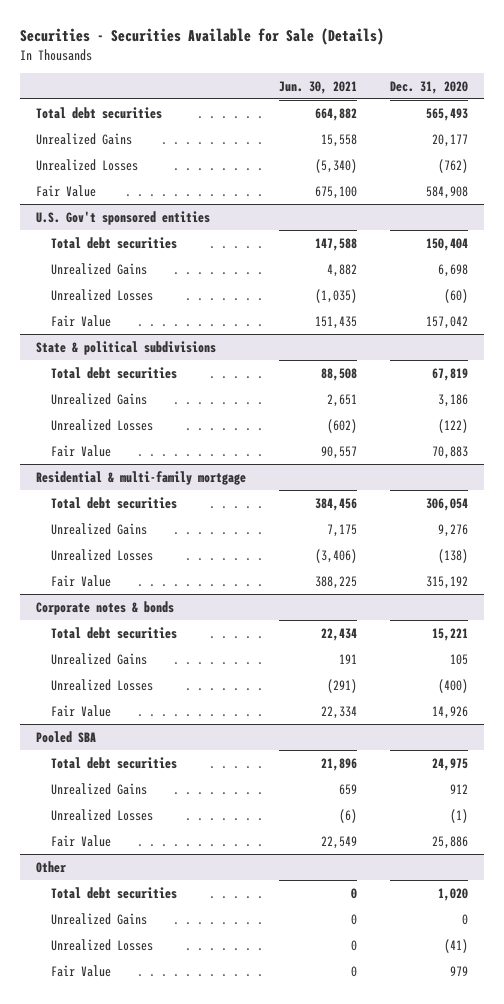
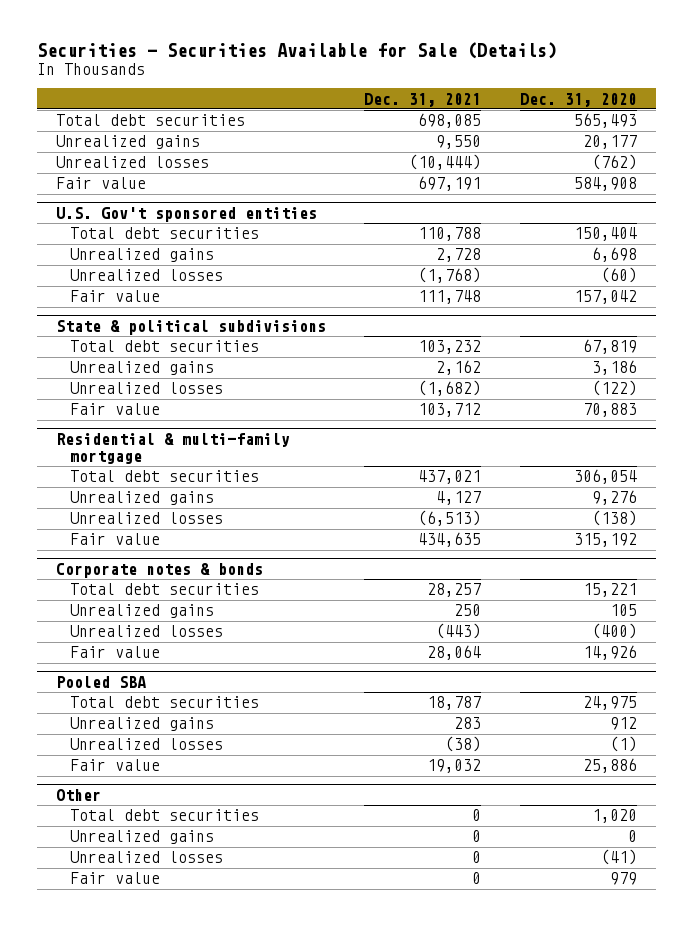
[279,80,358,94] Jun. 30, 2021 -> none
none -> [364,92,482,107] Dec. 31, 2021
[36,132,133,145] Unrealized Gains -> [55,135,200,150] Unrealized gains
[36,158,139,171] Unrealized Losses -> [55,156,209,169] Unrealized losses
[36,184,97,197] Fair Value -> [55,177,146,190] Fair value
[50,262,147,275] Unrealized Gains -> [69,248,214,263] Unrealized gains
[50,288,153,301] Unrealized Losses -> [69,269,223,282] Unrealized losses
[50,314,111,327] Fair Value -> [69,290,160,303] Fair value
[50,392,147,405] Unrealized Gains -> [69,361,214,376] Unrealized gains
[50,418,153,431] Unrealized Losses -> [69,382,223,395] Unrealized losses
[50,444,111,457] Fair Value -> [69,403,160,416] Fair value
[50,522,147,535] Unrealized Gains -> [69,491,214,506] Unrealized gains
[50,548,153,561] Unrealized Losses -> [69,512,223,525] Unrealized losses
[50,574,111,587] Fair Value -> [69,533,160,546] Fair value
[50,652,147,665] Unrealized Gains -> [69,604,214,619] Unrealized gains
[50,678,153,691] Unrealized Losses -> [69,625,223,638] Unrealized losses
[50,704,111,717] Fair Value -> [69,646,160,659] Fair value
[50,782,147,795] Unrealized Gains -> [69,717,214,732] Unrealized gains
[50,808,153,821] Unrealized Losses -> [69,738,223,751] Unrealized losses
[50,834,111,847] Fair Value -> [69,759,160,772] Fair value
[50,912,147,925] Unrealized Gains -> [69,830,214,845] Unrealized gains
[50,938,153,951] Unrealized Losses -> [69,851,223,864] Unrealized losses
[50,964,111,977] Fair Value -> [69,872,160,885] Fair value

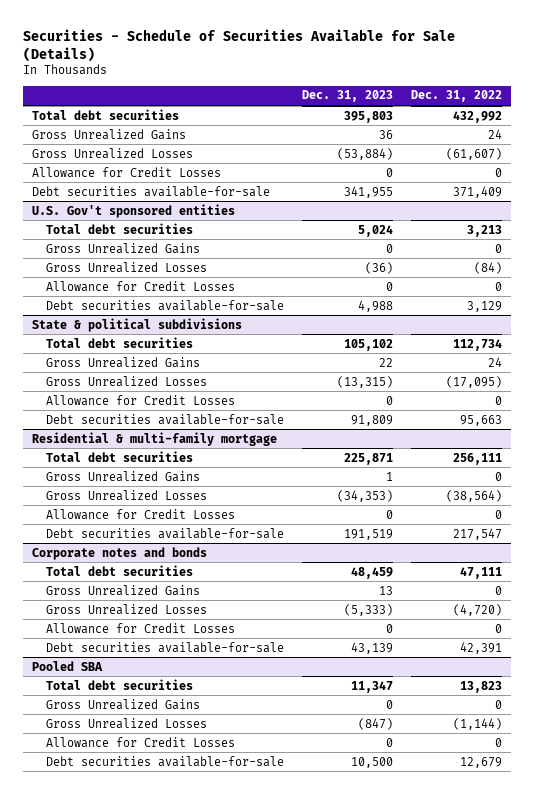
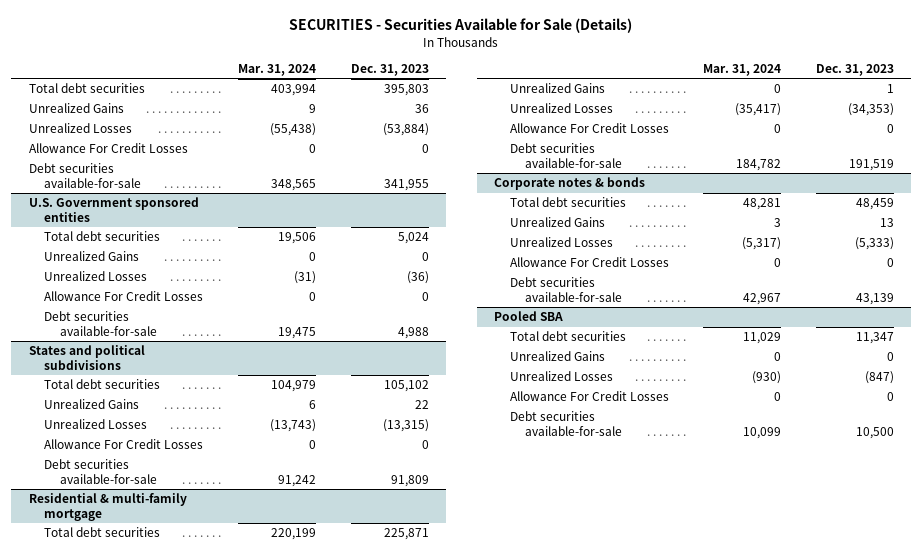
[23,29,456,62] Securities - Schedule of Securities Available for Sale (Details) -> [289,18,633,34] SECURITIES - Securities Available for Sale (Details)
[411,90,503,103] Dec. 31, 2022 -> none
none -> [238,64,317,77] Mar. 31, 2024
[32,128,187,140] Gross Unrealized Gains -> [28,103,124,114] Unrealized Gains
[32,147,194,159] Gross Unrealized Losses -> [28,123,132,134] Unrealized Losses
[32,166,222,178] Allowance for Credit Losses -> [28,143,188,154] Allowance For Credit Losses
[32,203,236,218] U.S. Gov't sponsored entities -> [28,197,199,222] U.S. Government sponsored entities
[46,242,201,254] Gross Unrealized Gains -> [44,251,140,262] Unrealized Gains
[46,261,208,273] Gross Unrealized Losses -> [44,271,148,282] Unrealized Losses
[46,280,236,292] Allowance for Credit Losses -> [44,291,204,302] Allowance For Credit Losses
[32,317,243,332] State & political subdivisions -> [28,345,145,370] States and political subdivisions
[46,356,201,368] Gross Unrealized Gains -> [44,399,140,410] Unrealized Gains
[46,375,208,387] Gross Unrealized Losses -> [44,419,148,430] Unrealized Losses
[46,394,236,406] Allowance for Credit Losses -> [44,439,204,450] Allowance For Credit Losses
[46,470,201,482] Gross Unrealized Gains -> [509,83,605,94] Unrealized Gains
[46,489,208,501] Gross Unrealized Losses -> [509,103,613,114] Unrealized Losses
[46,508,236,520] Allowance for Credit Losses -> [509,123,669,134] Allowance For Credit Losses
[32,546,208,560] Corporate notes and bonds -> [493,177,645,191] Corporate notes & bonds
[46,584,201,596] Gross Unrealized Gains -> [509,217,605,228] Unrealized Gains
[46,603,208,615] Gross Unrealized Losses -> [509,237,613,248] Unrealized Losses
[46,622,236,634] Allowance for Credit Losses -> [509,257,669,268] Allowance For Credit Losses
[46,698,201,710] Gross Unrealized Gains -> [509,351,605,362] Unrealized Gains
[46,717,208,729] Gross Unrealized Losses -> [509,371,613,382] Unrealized Losses
[46,736,236,748] Allowance for Credit Losses -> [509,391,669,402] Allowance For Credit Losses

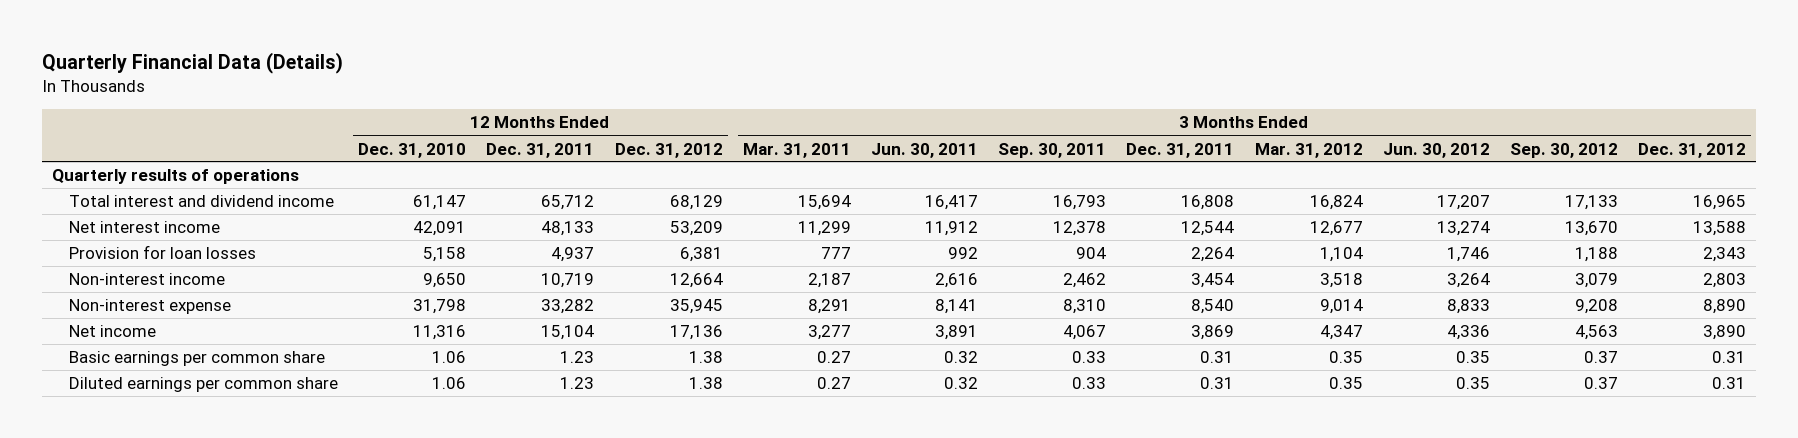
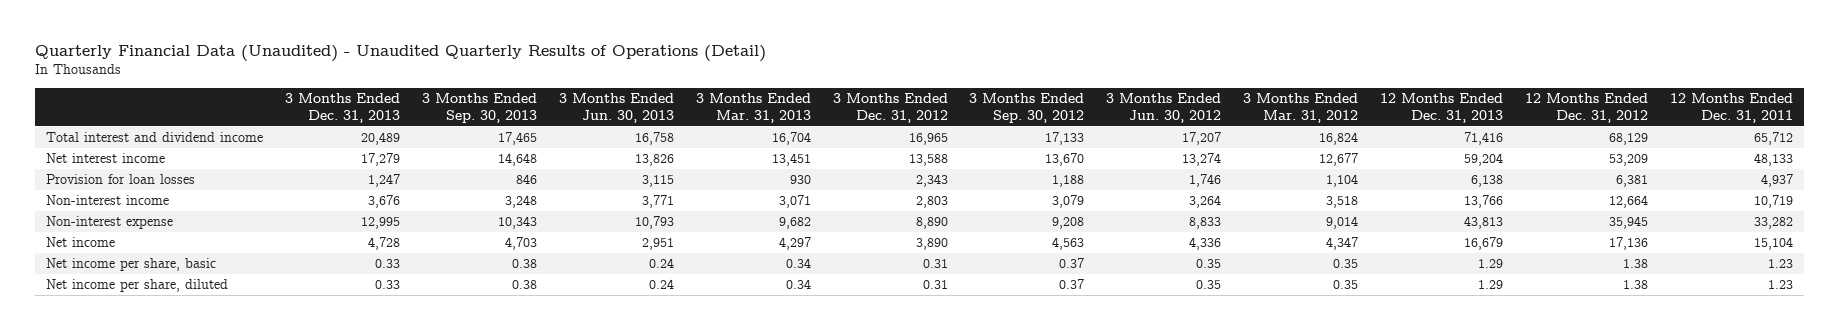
[42,51,344,74] Quarterly Financial Data (Details) -> [35,45,767,63] Quarterly Financial Data (Unaudited) - Unaudited Quarterly Results of Operations (Detail)
[358,142,467,158] Dec. 31, 2010 -> none
[742,142,851,158] Mar. 31, 2011 -> none
[870,142,978,158] Jun. 30, 2011 -> none
[998,142,1107,158] Sep. 30, 2011 -> none
[1126,142,1235,158] Dec. 31, 2011 -> none
none -> [285,92,401,124] 3 Months Ended Dec. 31, 2013
none -> [422,92,538,124] 3 Months Ended Sep. 30, 2013
none -> [558,92,674,124] 3 Months Ended Jun. 30, 2013
none -> [695,92,811,124] 3 Months Ended Mar. 31, 2013
none -> [1379,92,1503,124] 12 Months Ended Dec. 31, 2013
[52,169,300,185] Quarterly results of operations -> none
[68,351,325,367] Basic earnings per common share -> [46,258,217,272] Net income per share, basic
[68,377,338,393] Diluted earnings per common share -> [46,279,229,293] Net income per share, diluted

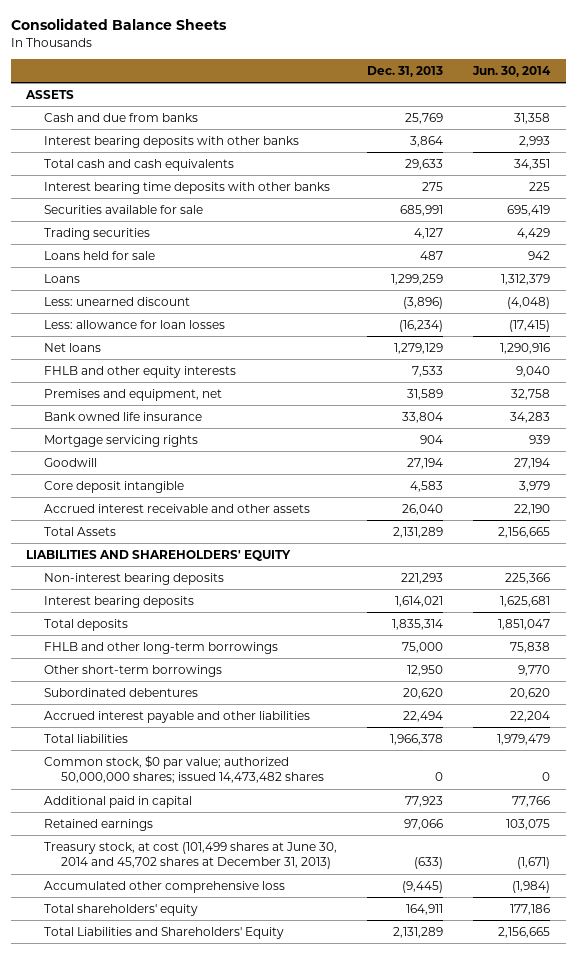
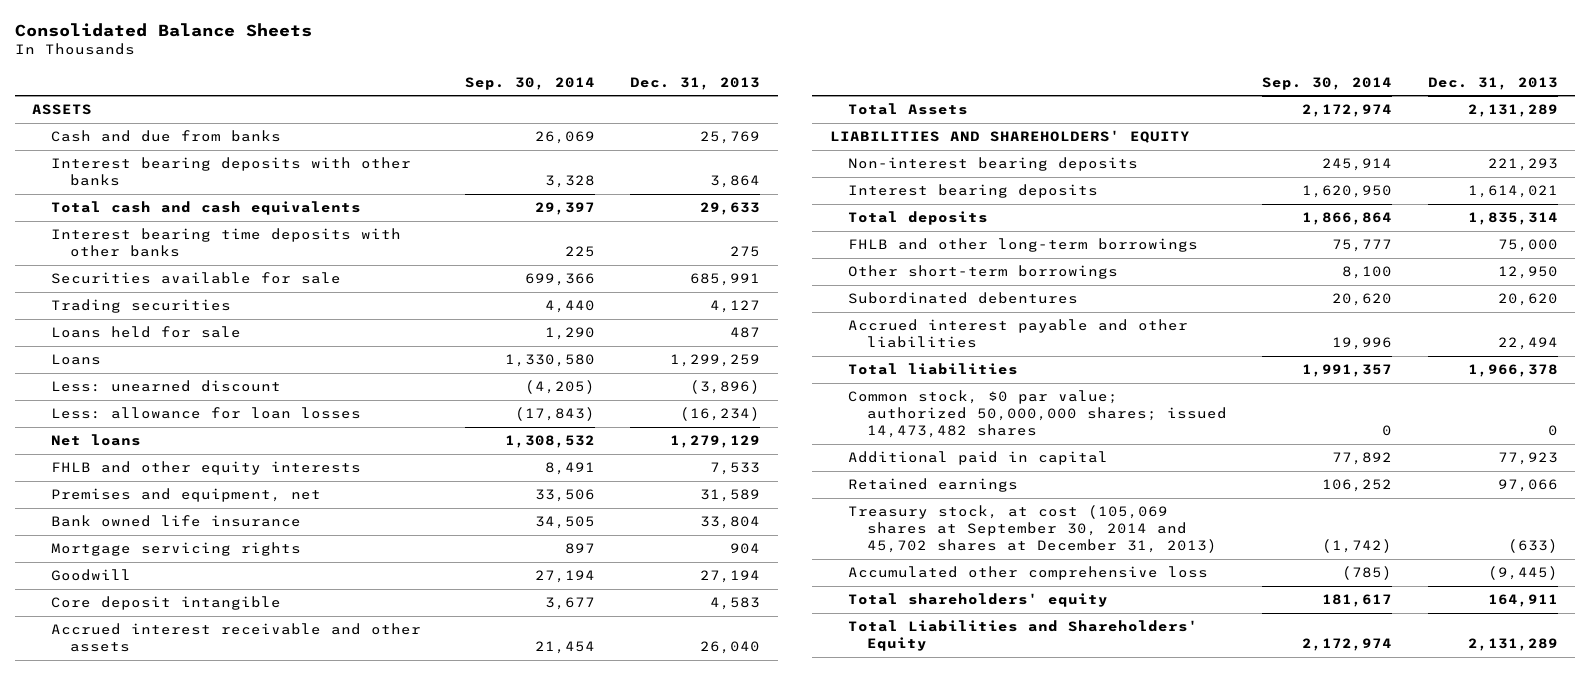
[472,65,552,77] Jun. 30, 2014 -> none
none -> [465,76,596,90] Sep. 30, 2014
[43,842,337,870] Treasury stock, at cost (101,499 shares at June 30, 2014 and 45,702 shares at December 31, 2013) -> [848,505,1218,553] Treasury stock, at cost (105,069 shares at September 30, 2014 and 45,702 shares at December 31, 2013)

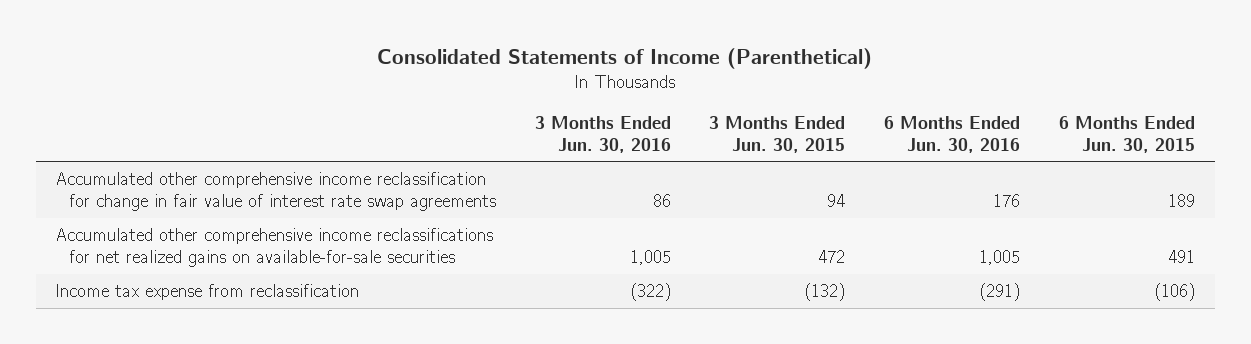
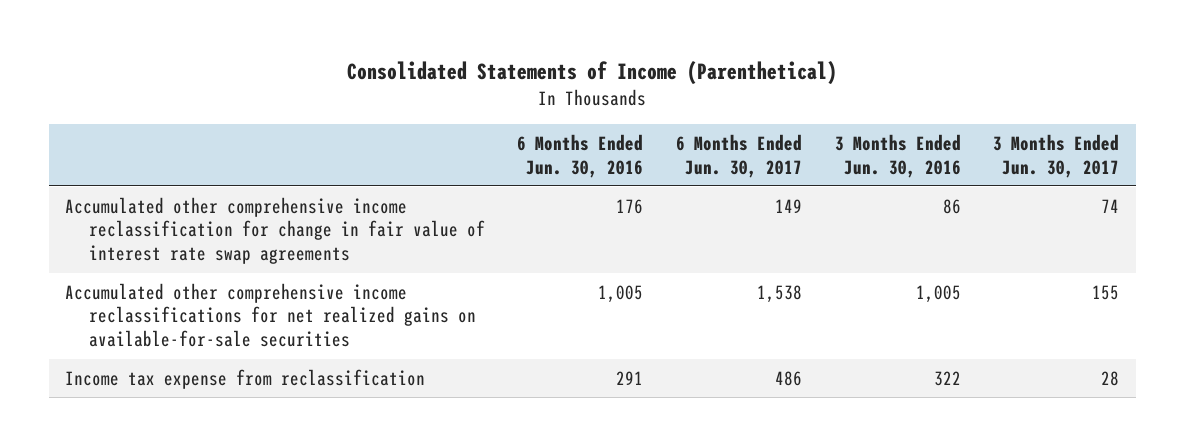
[709,115,846,153] 3 Months Ended Jun. 30, 2015 -> none
[1059,115,1196,153] 6 Months Ended Jun. 30, 2015 -> none
none -> [676,133,803,178] 6 Months Ended Jun. 30, 2017
none -> [993,133,1120,178] 3 Months Ended Jun. 30, 2017
[629,283,671,302] (322) -> [933,370,961,386] 322
[979,283,1021,302] (291) -> [616,370,644,385] 291

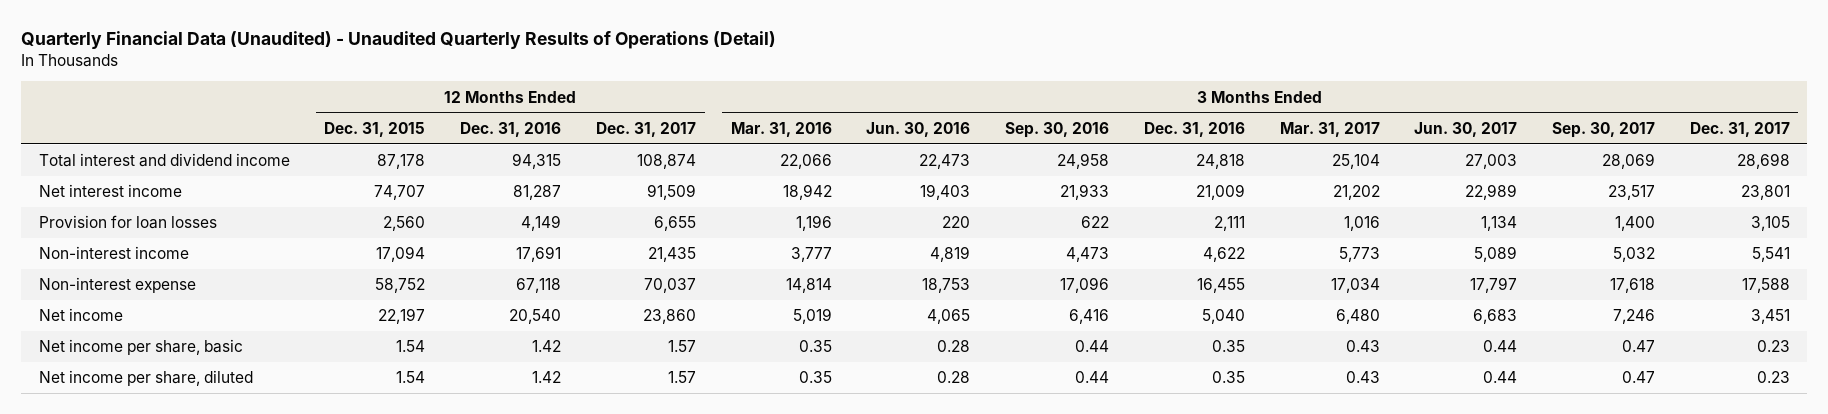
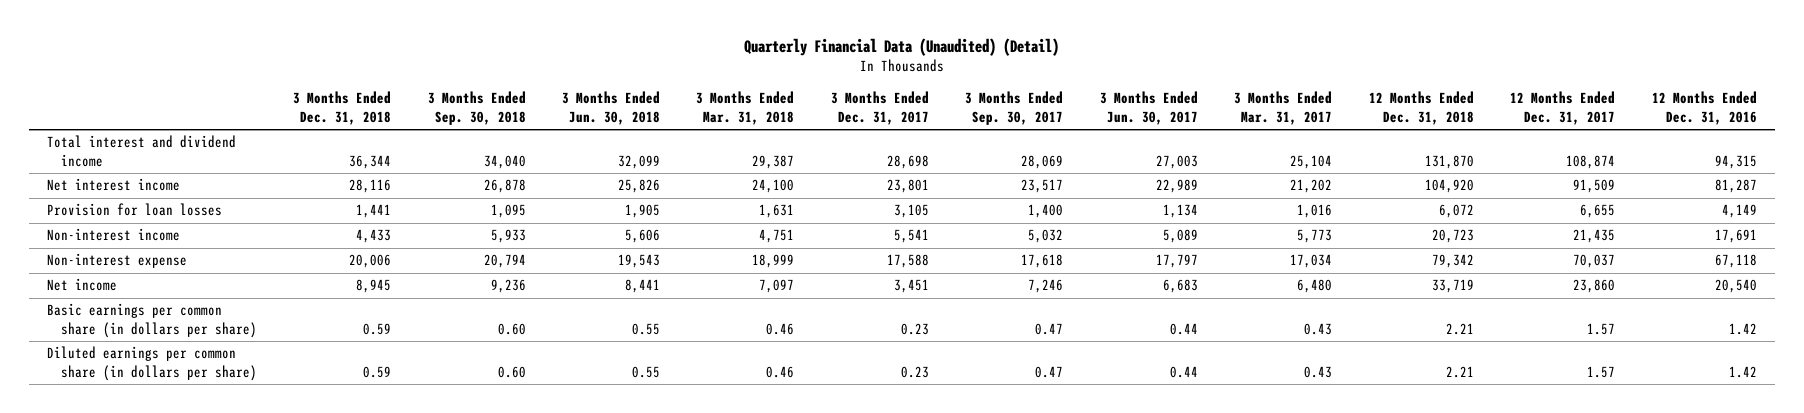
[21,31,777,50] Quarterly Financial Data (Unaudited) - Unaudited Quarterly Results of Operations (Detail) -> [743,37,1059,56] Quarterly Financial Data (Unaudited) (Detail)
[324,121,426,137] Dec. 31, 2015 -> none
[730,121,832,137] Mar. 31, 2016 -> none
[866,121,971,137] Jun. 30, 2016 -> none
[1005,121,1110,138] Sep. 30, 2016 -> none
[1143,121,1245,137] Dec. 31, 2016 -> none
none -> [293,91,392,125] 3 Months Ended Dec. 31, 2018
none -> [427,91,526,125] 3 Months Ended Sep. 30, 2018
none -> [562,91,661,125] 3 Months Ended Jun. 30, 2018
none -> [696,91,795,125] 3 Months Ended Mar. 31, 2018
none -> [1368,91,1474,125] 12 Months Ended Dec. 31, 2018
[38,339,243,356] Net income per share, basic -> [47,303,257,338] Basic earnings per common share (in dollars per share)
[38,370,253,387] Net income per share, diluted -> [47,346,257,381] Diluted earnings per common share (in dollars per share)

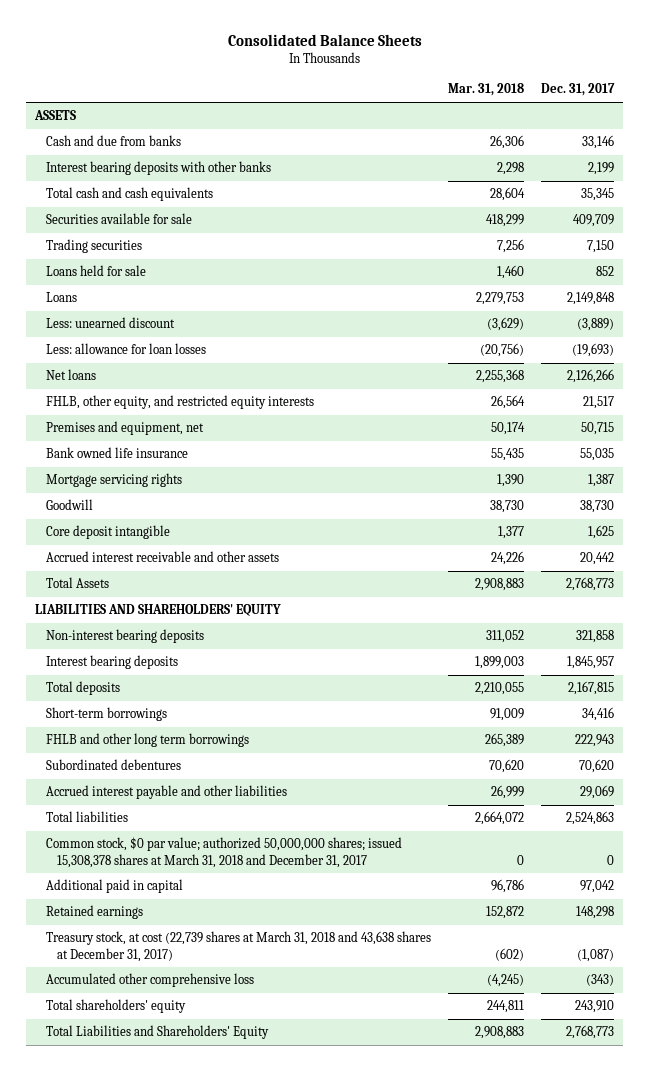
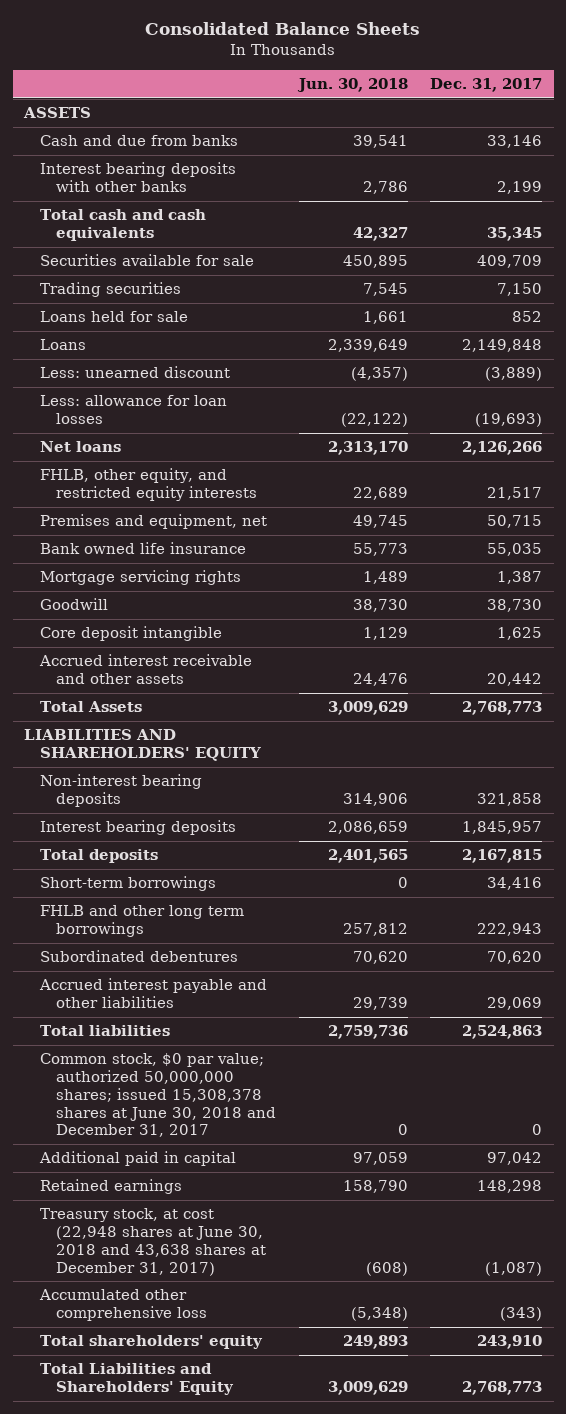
[448,83,525,97] Mar. 31, 2018 -> none
none -> [296,78,408,93] Jun. 30, 2018
[46,837,403,868] Common stock, $0 par value; authorized 50,000,000 shares; issued 15,308,378 shares at March 31, 2018 and December 31, 2017 -> [39,1053,277,1138] Common stock, $0 par value; authorized 50,000,000 shares; issued 15,308,378 shares at June 30, 2018 and December 31, 2017
[46,931,432,962] Treasury stock, at cost (22,739 shares at March 31, 2018 and 43,638 shares at December 31, 2017) -> [39,1208,267,1276] Treasury stock, at cost (22,948 shares at June 30, 2018 and 43,638 shares at December 31, 2017)

